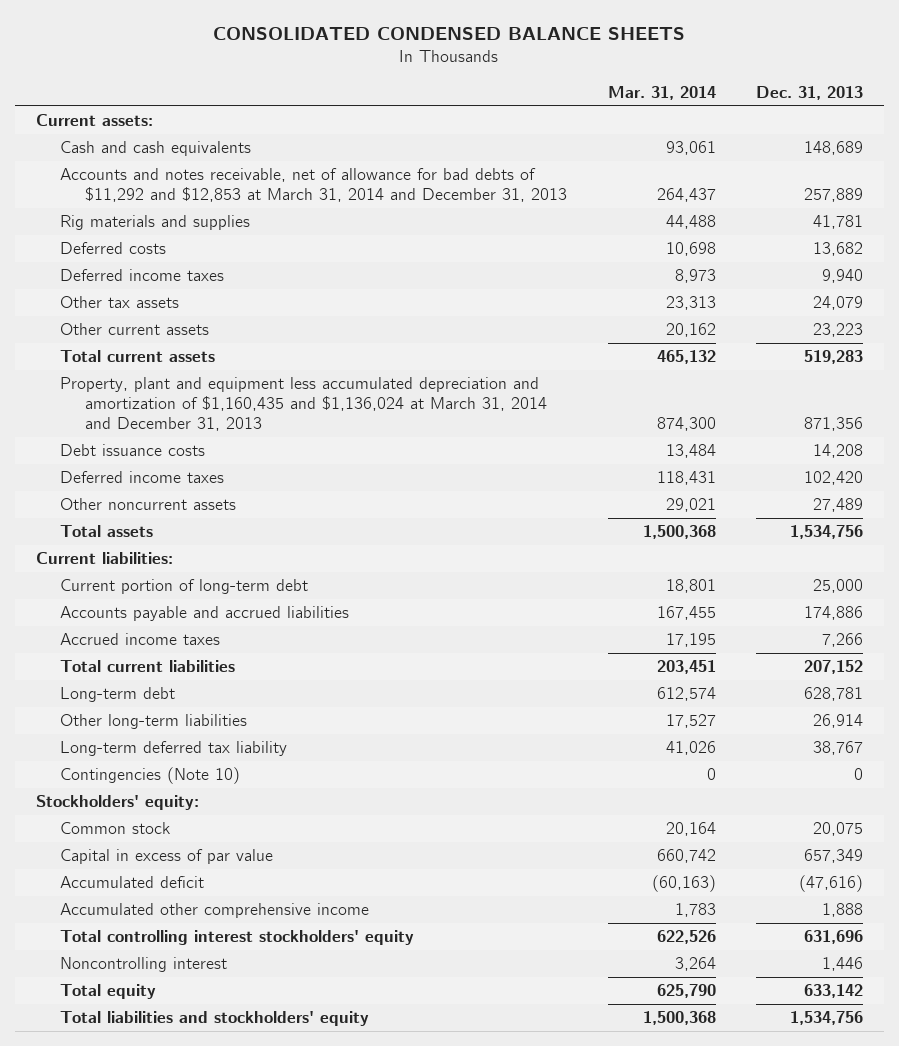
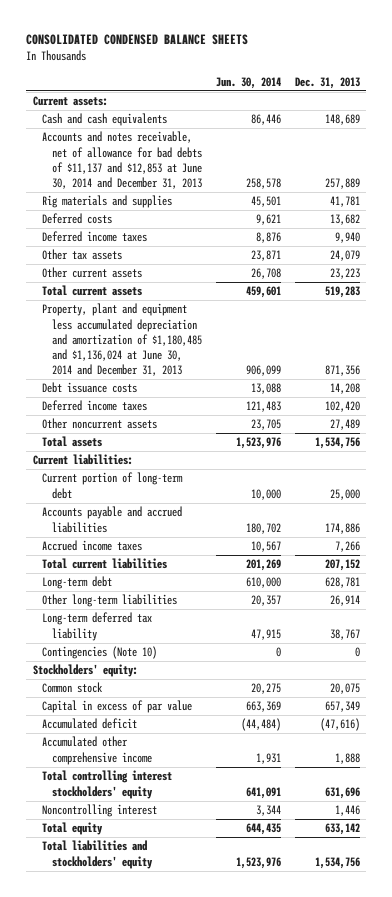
[607,85,716,100] Mar. 31, 2014 -> none
none -> [215,76,281,89] Jun. 30, 2014
[60,168,567,202] Accounts and notes receivable, net of allowance for bad debts of $11,292 and $12,853 at March 31, 2014 and December 31, 2013 -> [42,131,203,190] Accounts and notes receivable, net of allowance for bad debts of $11,137 and $12,853 at June 30, 2014 and December 31, 2013
[60,377,547,431] Property, plant and equipment less accumulated depreciation and amortization of $1,160,435 and $1,136,024 at March 31, 2014 and December 31, 2013 -> [42,303,203,377] Property, plant and equipment less accumulated depreciation and amortization of $1,180,485 and $1,136,024 at June 30, 2014 and December 31, 2013

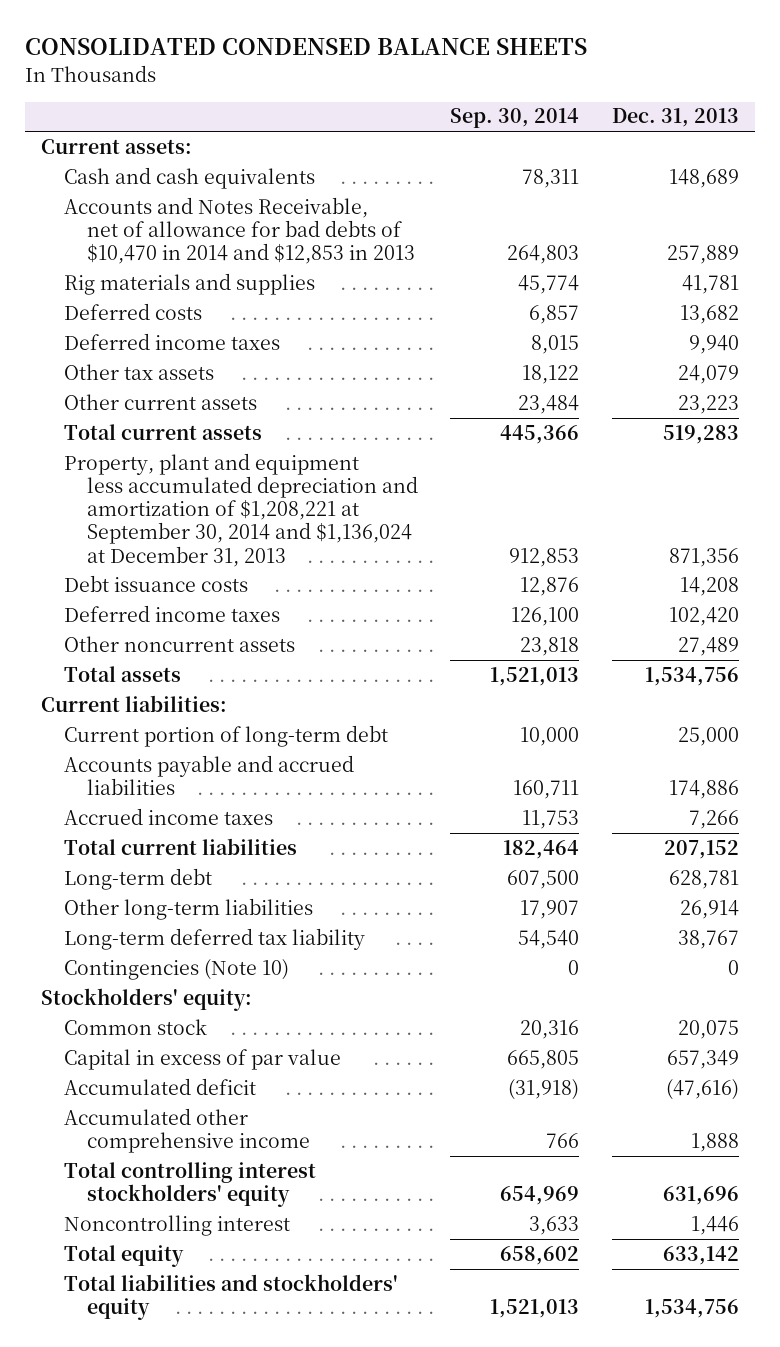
[215,76,281,89] Jun. 30, 2014 -> none
none -> [450,108,580,129] Sep. 30, 2014
[42,131,203,190] Accounts and notes receivable, net of allowance for bad debts of $11,137 and $12,853 at June 30, 2014 and December 31, 2013 -> [63,196,415,265] Accounts and Notes Receivable, net of allowance for bad debts of $10,470 in 2014 and $12,853 in 2013
[42,303,203,377] Property, plant and equipment less accumulated depreciation and amortization of $1,180,485 and $1,136,024 at June 30, 2014 and December 31, 2013 -> [63,452,418,567] Property, plant and equipment less accumulated depreciation and amortization of $1,208,221 at September 30, 2014 and $1,136,024 at December 31, 2013

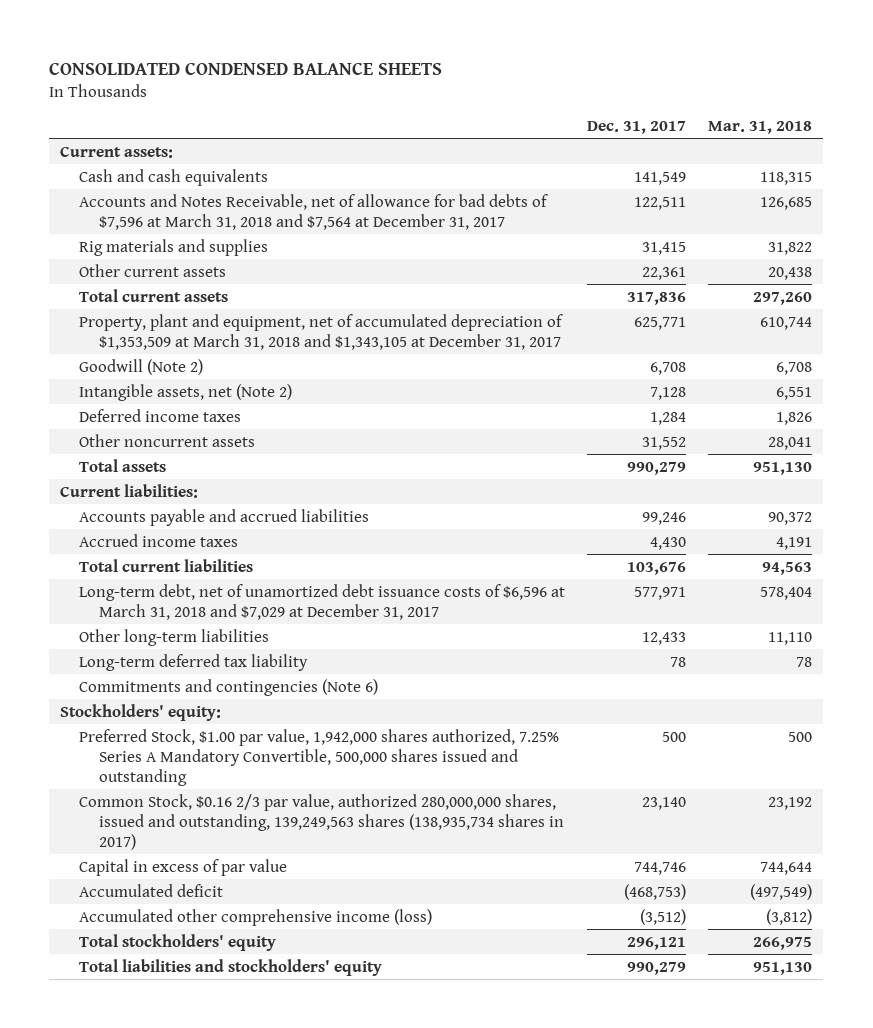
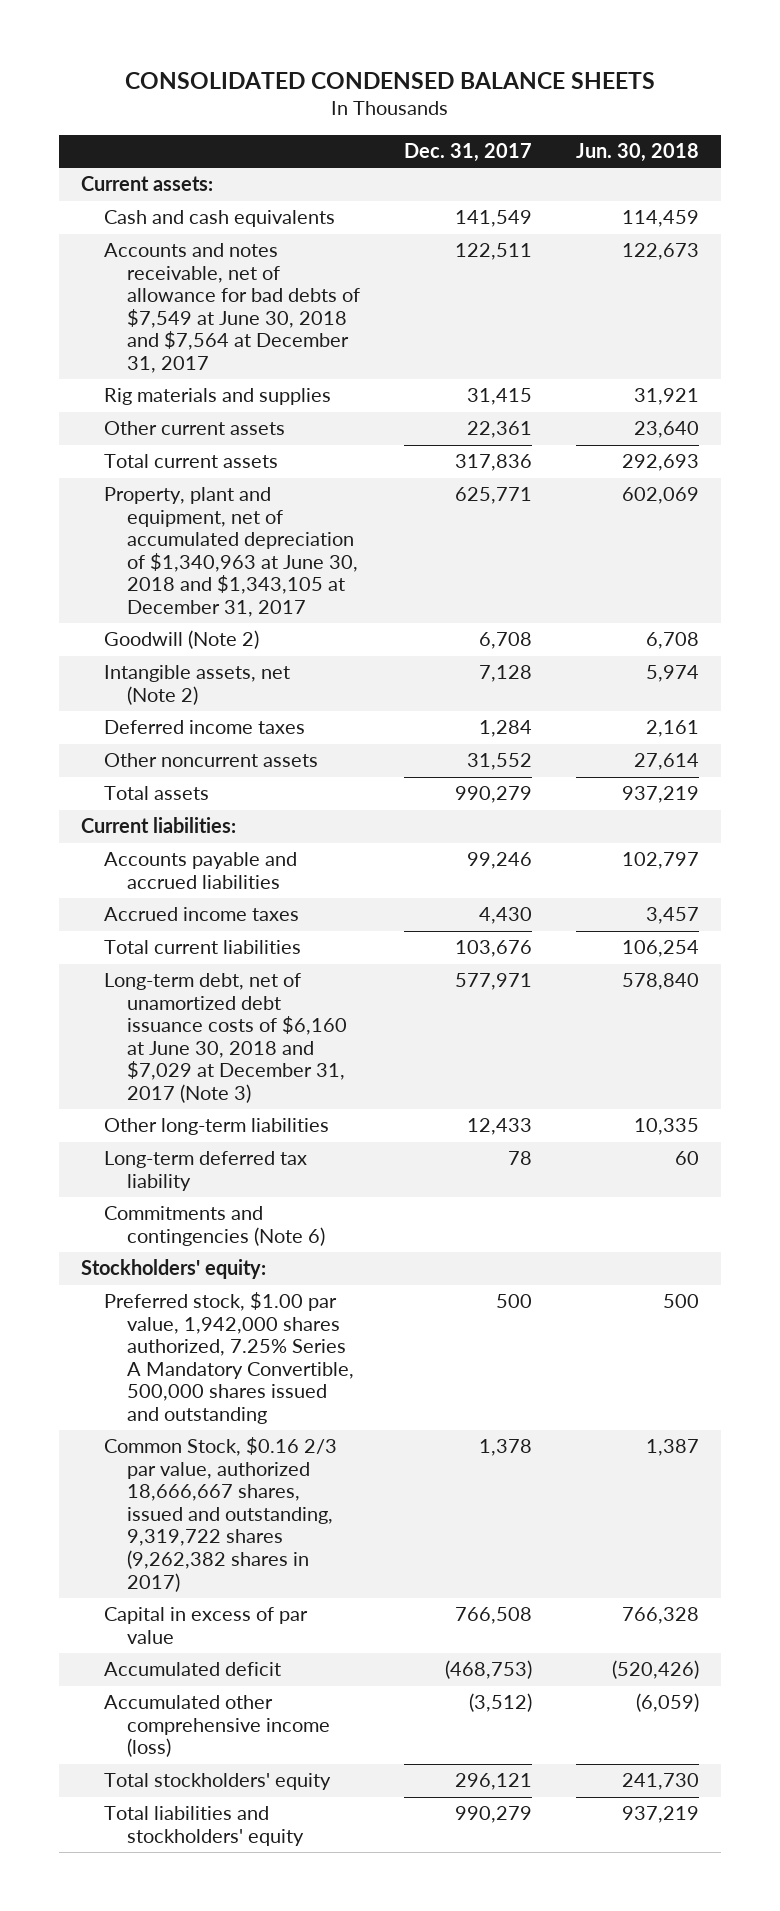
[708,120,813,134] Mar. 31, 2018 -> none
none -> [576,143,700,163] Jun. 30, 2018
[79,193,549,230] Accounts and Notes Receivable, net of allowance for bad debts of $7,596 at March 31, 2018 and $7,564 at December 31, 2017 -> [103,243,360,373] Accounts and notes receivable, net of allowance for bad debts of $7,549 at June 30, 2018 and $7,564 at December 31, 2017
[79,313,564,350] Property, plant and equipment, net of accumulated depreciation of $1,353,509 at March 31, 2018 and $1,343,105 at December 31, 2017 -> [103,487,358,617] Property, plant and equipment, net of accumulated depreciation of $1,340,963 at June 30, 2018 and $1,343,105 at December 31, 2017
[79,583,566,620] Long-term debt, net of unamortized debt issuance costs of $6,596 at March 31, 2018 and $7,029 at December 31, 2017 -> [103,973,347,1103] Long-term debt, net of unamortized debt issuance costs of $6,160 at June 30, 2018 and $7,029 at December 31, 2017 (Note 3)
[79,728,560,787] Preferred Stock, $1.00 par value, 1,942,000 shares authorized, 7.25% Series A Mandatory Convertible, 500,000 shares issued and outstanding -> [103,1292,354,1424] Preferred stock, $1.00 par value, 1,942,000 shares authorized, 7.25% Series A Mandatory Convertible, 500,000 shares issued and outstanding
[79,793,564,851] Common Stock, $0.16 2/3 par value, authorized 280,000,000 shares, issued and outstanding, 139,249,563 shares (138,935,734 shares in 2017) -> [103,1437,337,1592] Common Stock, $0.16 2/3 par value, authorized 18,666,667 shares, issued and outstanding, 9,319,722 shares (9,262,382 shares in 2017)
[642,796,687,810] 23,140 -> [479,1439,533,1457] 1,378
[634,861,687,875] 744,746 -> [455,1607,533,1625] 766,508

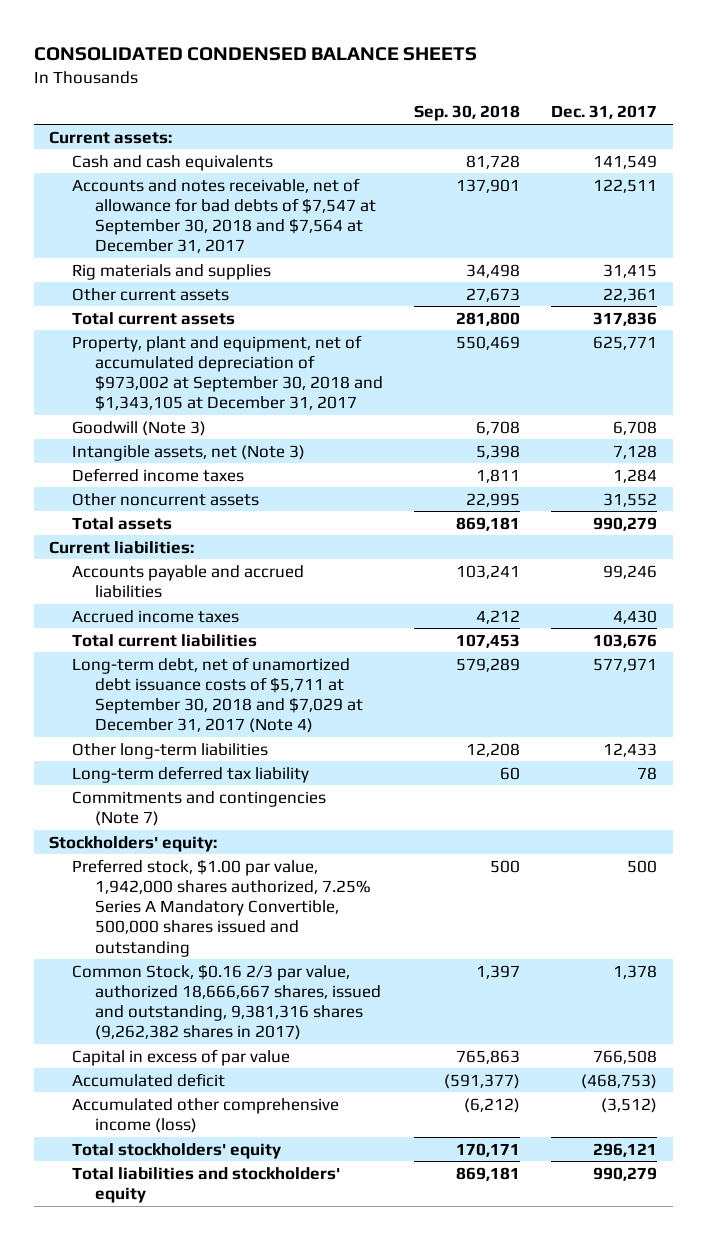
[576,143,700,163] Jun. 30, 2018 -> none
none -> [414,105,521,122] Sep. 30, 2018
[103,243,360,373] Accounts and notes receivable, net of allowance for bad debts of $7,549 at June 30, 2018 and $7,564 at December 31, 2017 -> [72,177,377,254] Accounts and notes receivable, net of allowance for bad debts of $7,547 at September 30, 2018 and $7,564 at December 31, 2017
[103,487,358,617] Property, plant and equipment, net of accumulated depreciation of $1,340,963 at June 30, 2018 and $1,343,105 at December 31, 2017 -> [72,334,384,412] Property, plant and equipment, net of accumulated depreciation of $973,002 at September 30, 2018 and $1,343,105 at December 31, 2017
[103,630,259,650] Goodwill (Note 2) -> [72,420,207,436] Goodwill (Note 3)
[103,665,290,705] Intangible assets, net (Note 2) -> [72,444,306,461] Intangible assets, net (Note 3)
[103,973,347,1103] Long-term debt, net of unamortized debt issuance costs of $6,160 at June 30, 2018 and $7,029 at December 31, 2017 (Note 3) -> [72,656,364,734] Long-term debt, net of unamortized debt issuance costs of $5,711 at September 30, 2018 and $7,029 at December 31, 2017 (Note 4)
[103,1206,325,1246] Commitments and contingencies (Note 6) -> [72,790,327,826] Commitments and contingencies (Note 7)
[103,1437,337,1592] Common Stock, $0.16 2/3 par value, authorized 18,666,667 shares, issued and outstanding, 9,319,722 shares (9,262,382 shares in 2017) -> [72,963,382,1041] Common Stock, $0.16 2/3 par value, authorized 18,666,667 shares, issued and outstanding, 9,381,316 shares (9,262,382 shares in 2017)

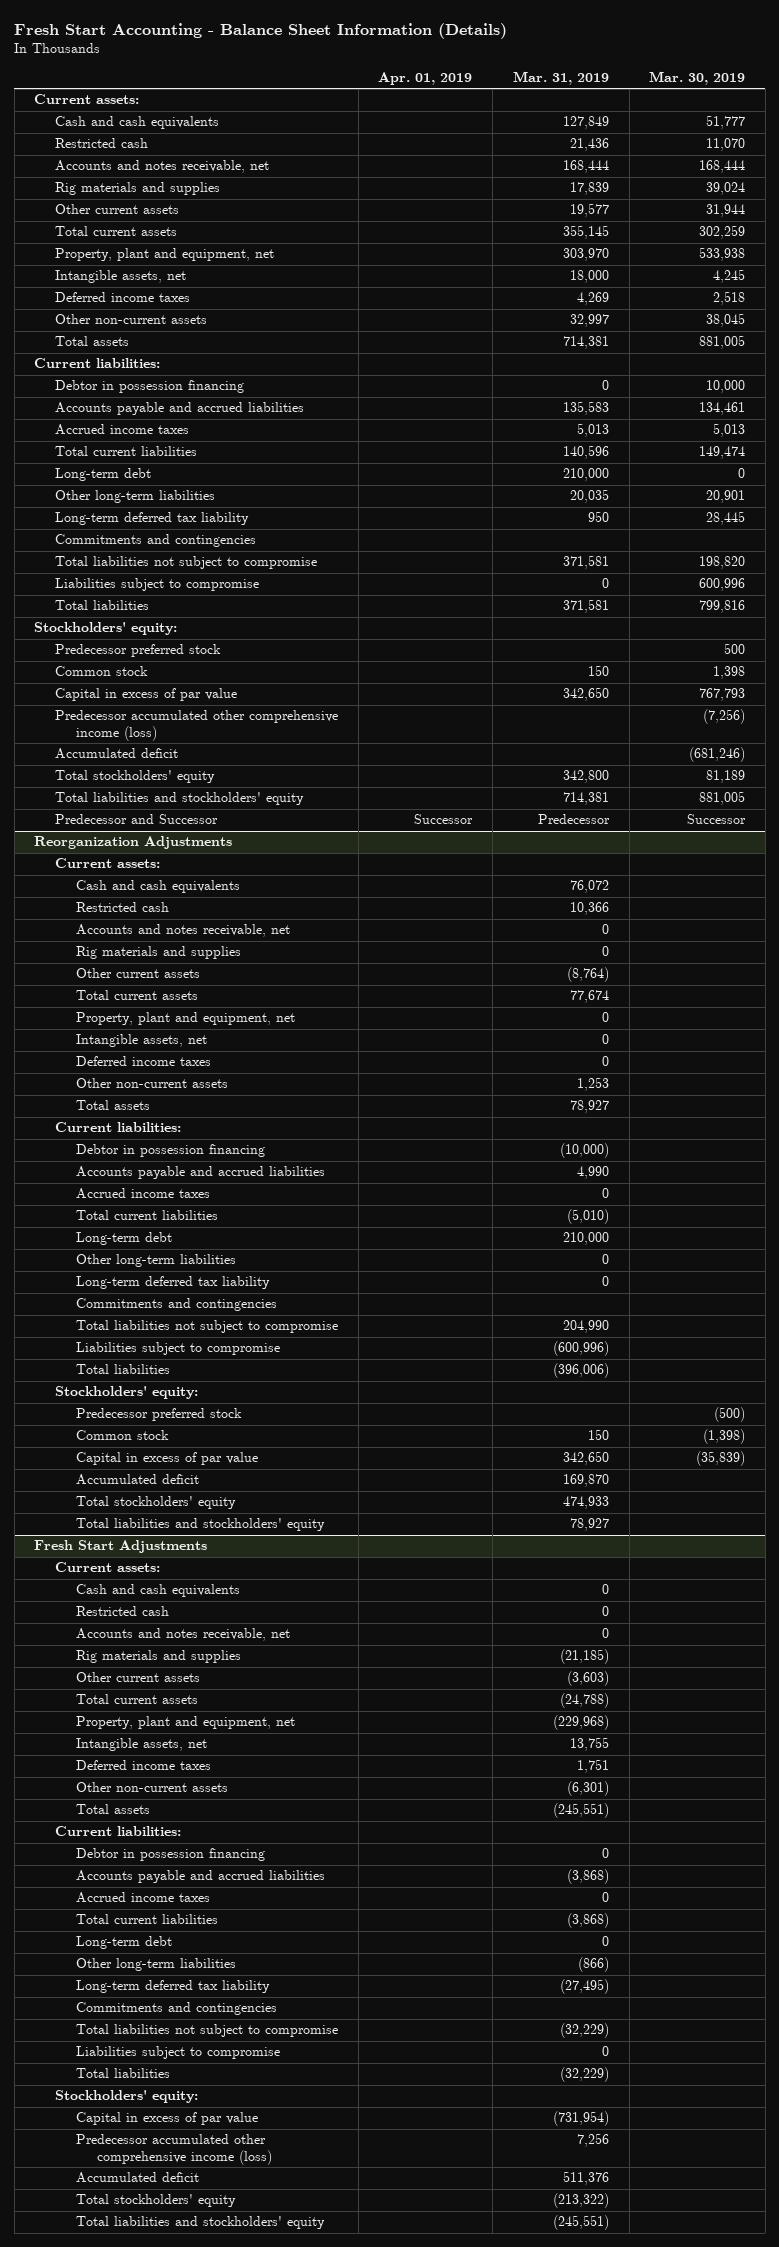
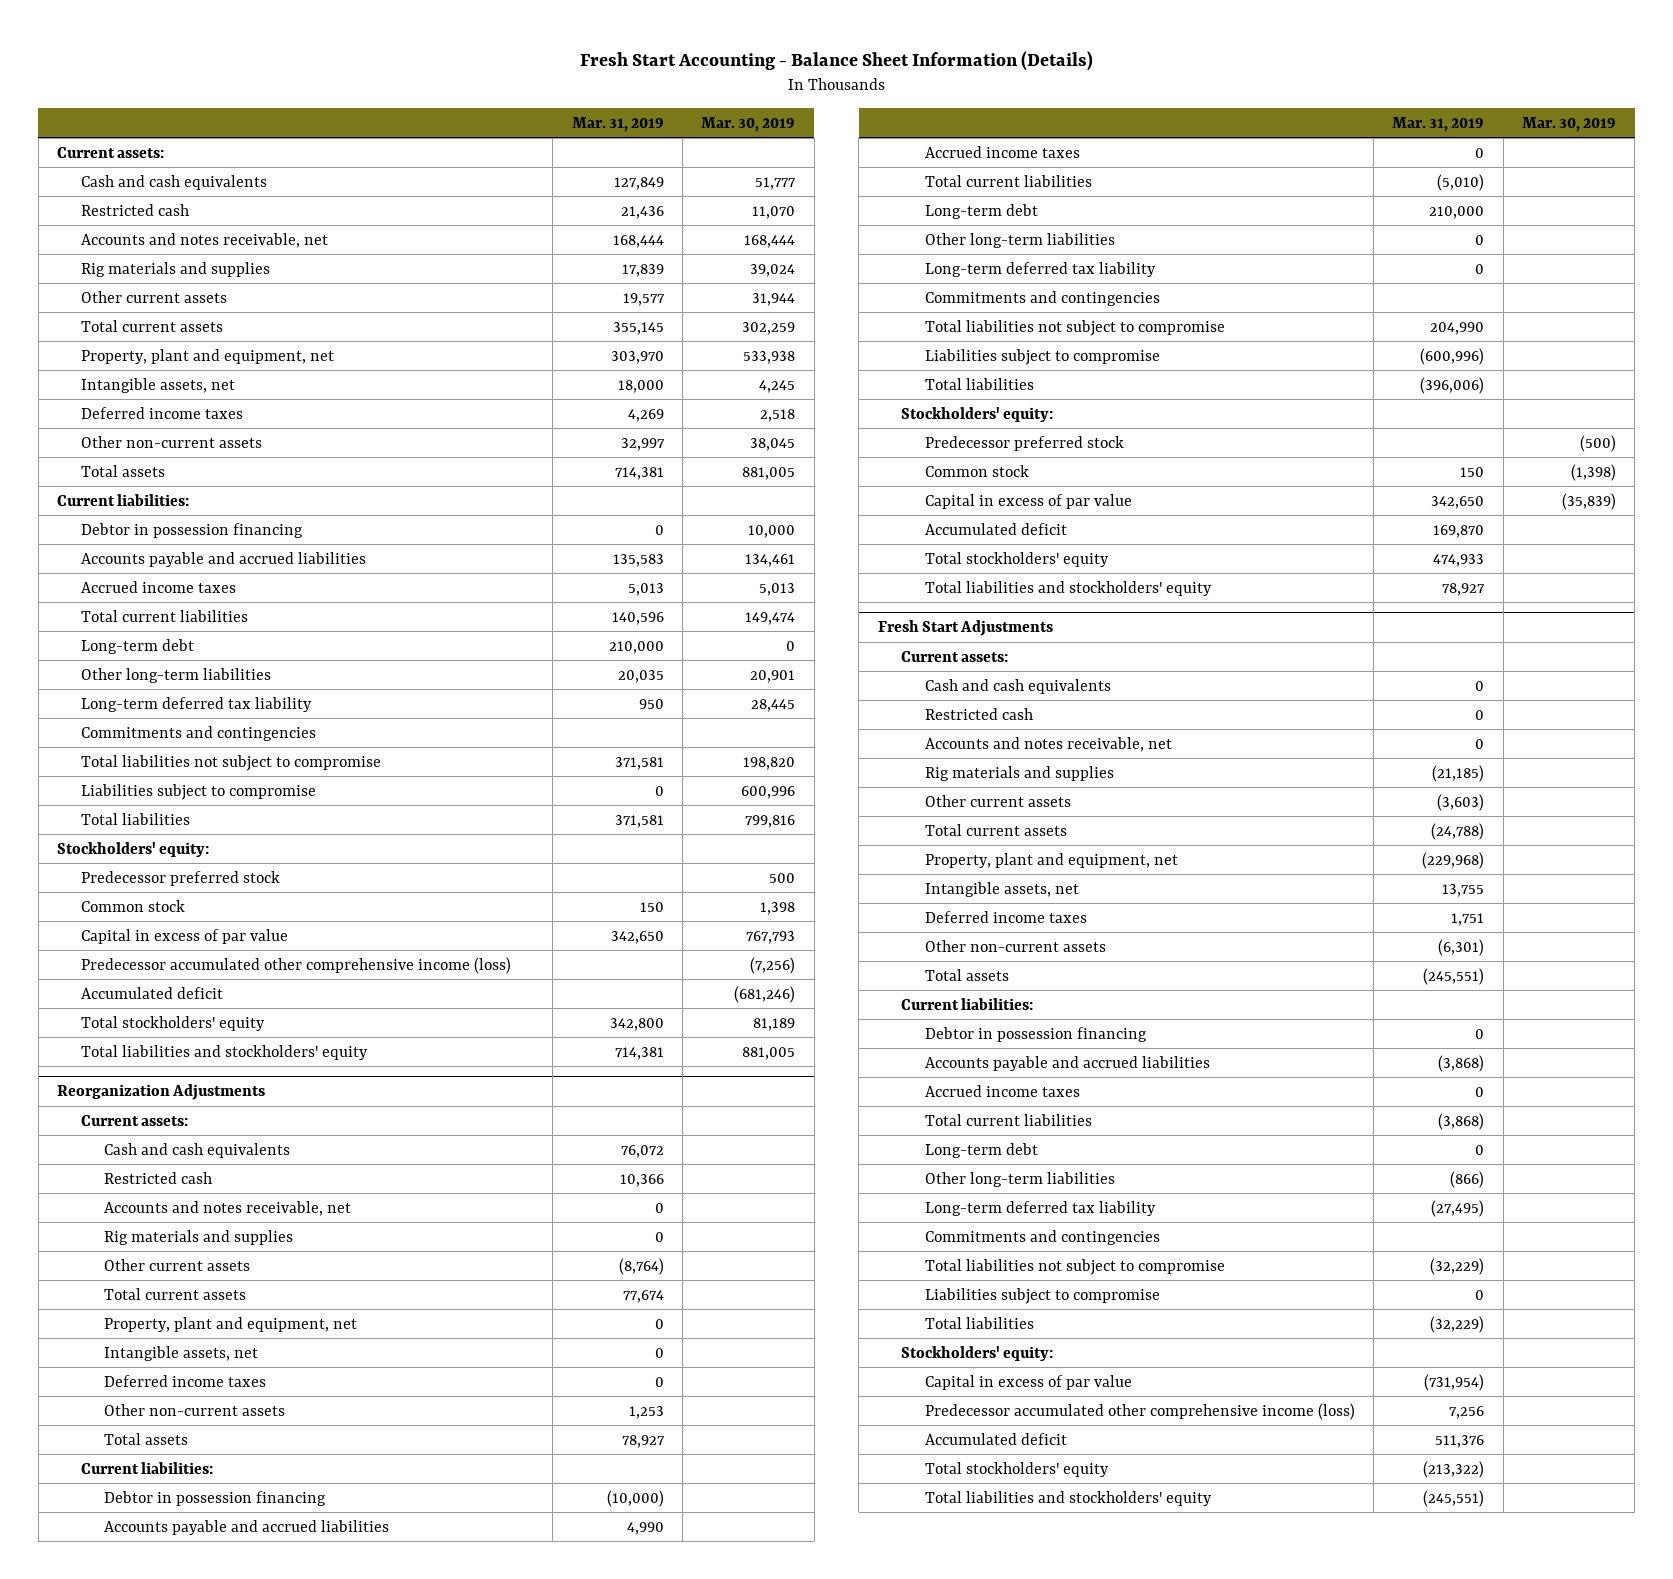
[378,72,473,86] Apr. 01, 2019 -> none
[55,814,219,825] Predecessor and Successor -> none

